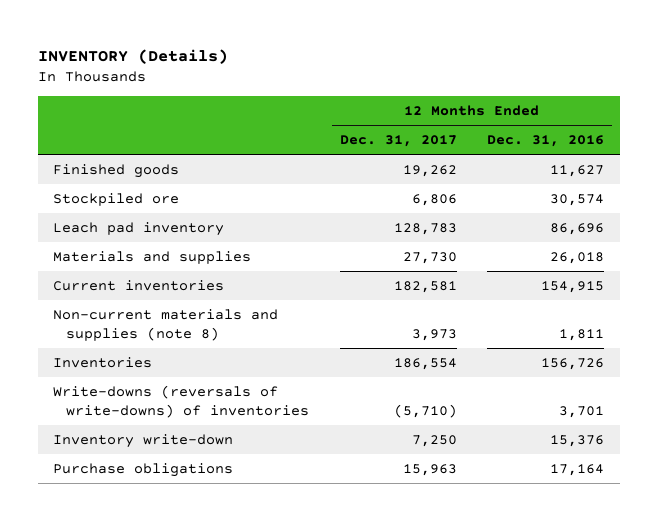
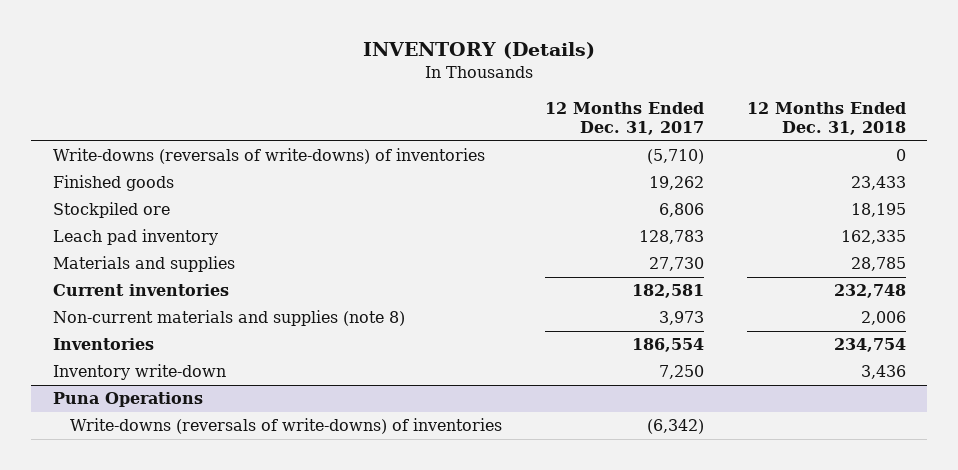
[487,135,605,148] Dec. 31, 2016 -> none
none -> [746,101,906,136] 12 Months Ended Dec. 31, 2018
[52,384,309,419] Write-downs (reversals of write-downs) of inventories -> [52,148,485,165] Write-downs (reversals of write-downs) of inventories
[52,462,233,477] Purchase obligations -> none
none -> [52,392,203,408] Puna Operations
none -> [69,418,502,435] Write-downs (reversals of write-downs) of inventories

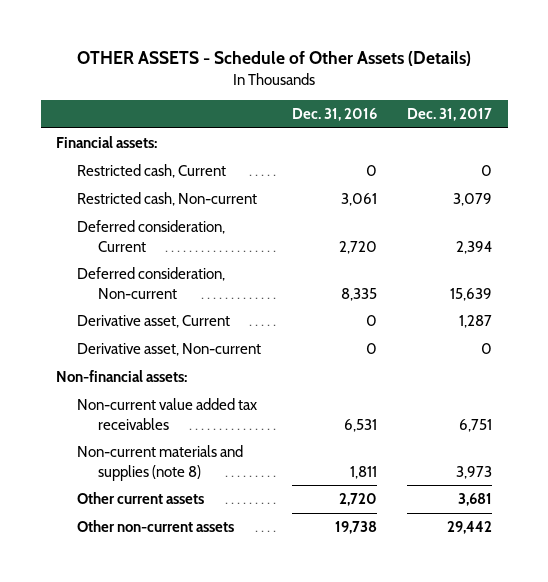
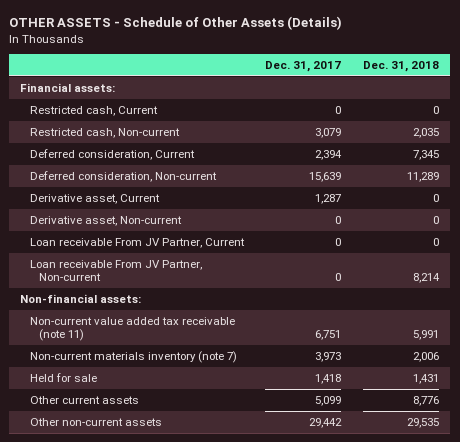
[291,108,377,122] Dec. 31, 2016 -> none
none -> [363,61,440,73] Dec. 31, 2018
none -> [29,238,245,249] Loan receivable From JV Partner, Current
none -> [29,260,202,282] Loan receivable From JV Partner, Non-current
[77,398,258,430] Non-current value added tax receivables -> [29,317,235,342] Non-current value added tax receivable (note 11)
[77,445,244,481] Non-current materials and supplies (note 8) -> [29,351,237,364] Non-current materials inventory (note 7)
none -> [29,373,97,383] Held for sale
[458,493,493,507] 3,681 -> [315,396,342,407] 5,099

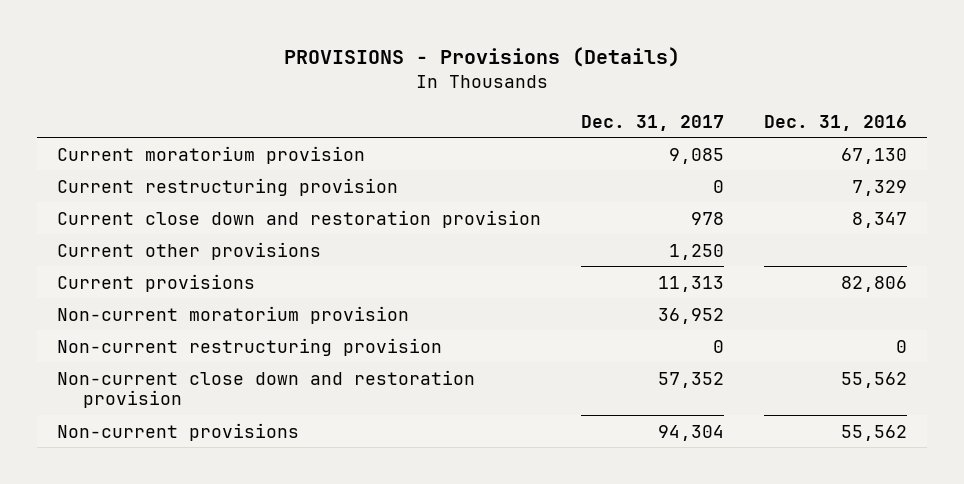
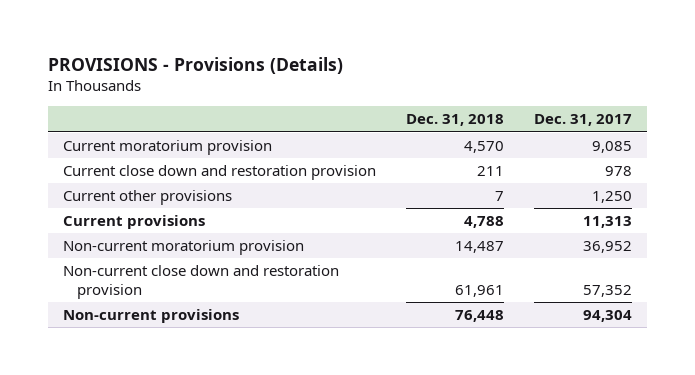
[764,114,908,131] Dec. 31, 2016 -> none
none -> [405,114,504,127] Dec. 31, 2018
[56,177,398,196] Current restructuring provision -> none
[56,337,442,356] Non-current restructuring provision -> none

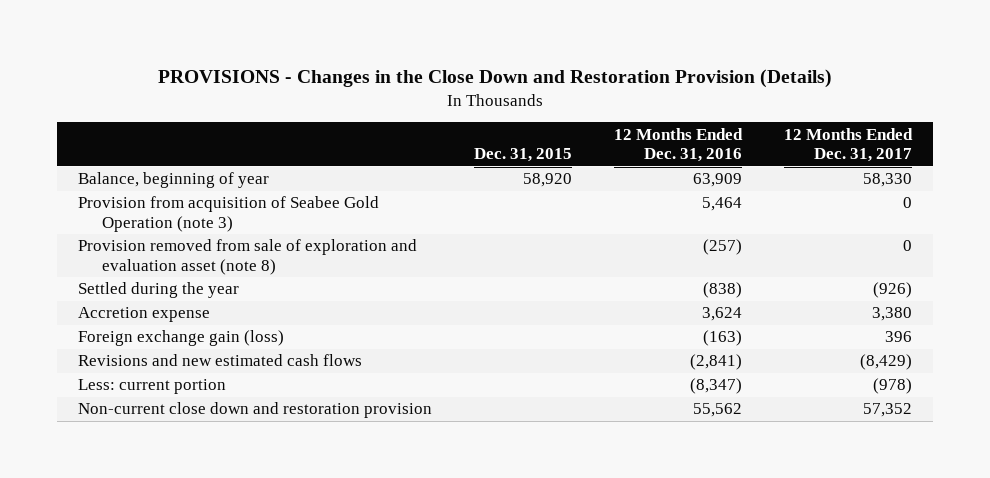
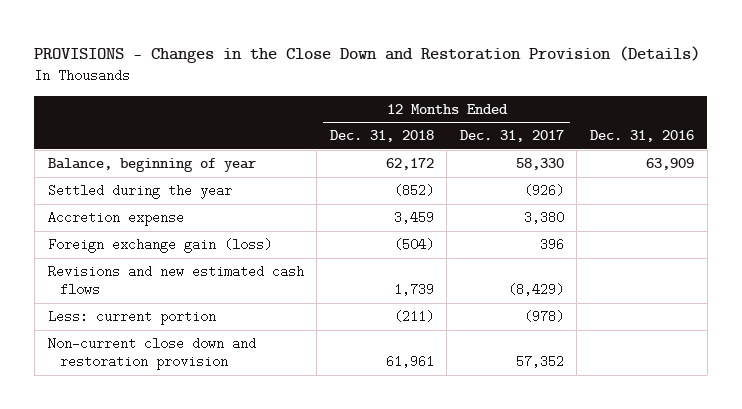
[474,148,573,163] Dec. 31, 2015 -> none
[614,127,744,163] 12 Months Ended Dec. 31, 2016 -> none
none -> [329,130,434,143] Dec. 31, 2018
none -> [589,130,694,143] Dec. 31, 2016
[78,196,380,232] Provision from acquisition of Seabee Gold Operation (note 3) -> none
[78,239,418,275] Provision removed from sale of exploration and evaluation asset (note 8) -> none

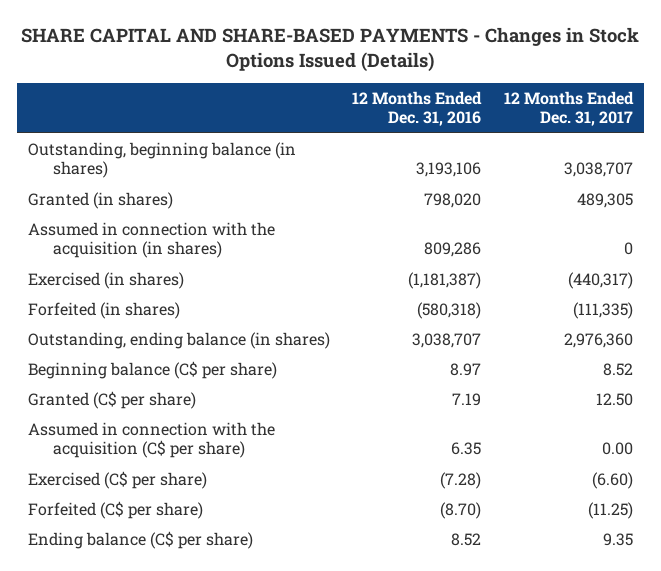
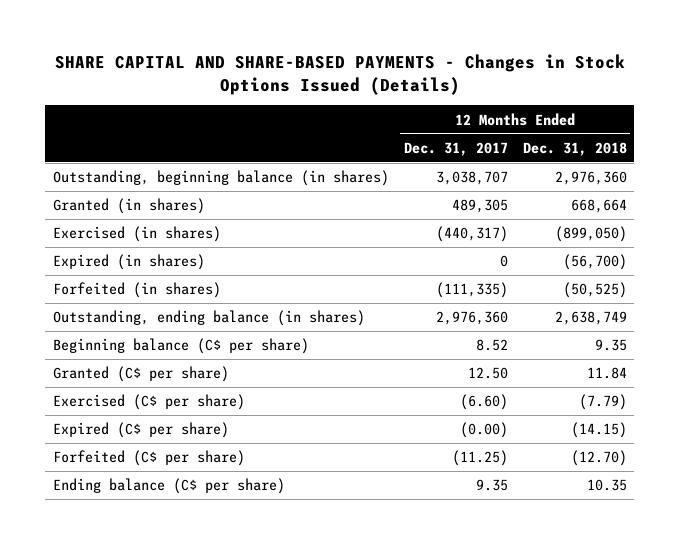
[352,90,483,127] 12 Months Ended Dec. 31, 2016 -> none
none -> [522,141,627,156] Dec. 31, 2018
[27,221,275,259] Assumed in connection with the acquisition (in shares) -> none
none -> [52,254,205,271] Expired (in shares)
[27,421,275,459] Assumed in connection with the acquisition (C$ per share) -> none
none -> [52,422,229,439] Expired (C$ per share)

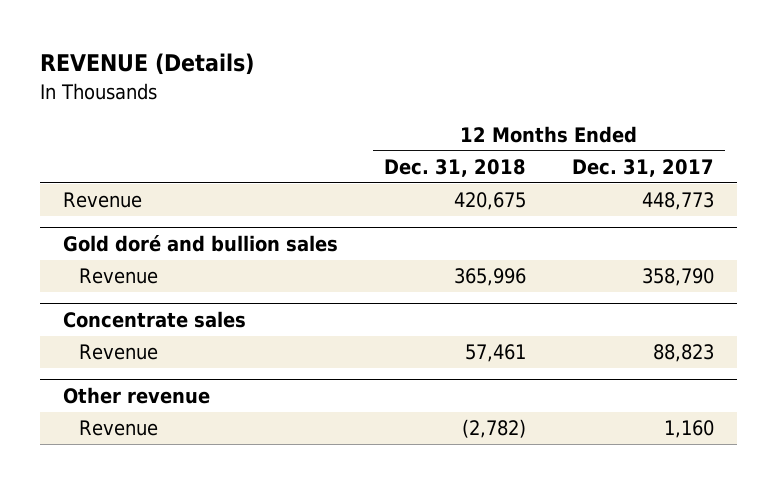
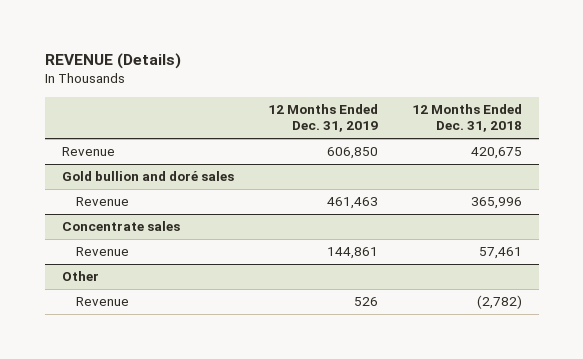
[571,159,714,178] Dec. 31, 2017 -> none
none -> [267,103,378,133] 12 Months Ended Dec. 31, 2019
[63,235,339,253] Gold doré and bullion sales -> [61,171,234,182] Gold bullion and doré sales
[63,387,211,405] Other revenue -> [61,271,99,282] Other

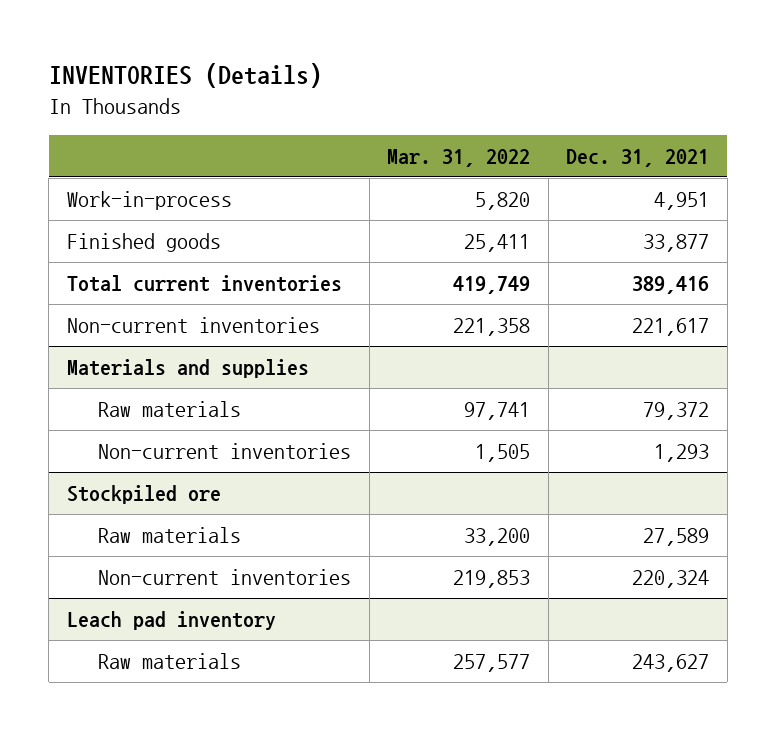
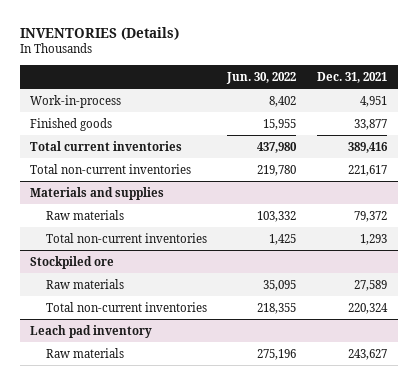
[387,148,531,167] Mar. 31, 2022 -> none
none -> [226,71,297,84] Jun. 30, 2022
[66,316,320,333] Non-current inventories -> [29,163,191,174] Total non-current inventories
[97,442,351,459] Non-current inventories -> [45,232,207,243] Total non-current inventories
[97,568,351,585] Non-current inventories -> [45,301,207,312] Total non-current inventories

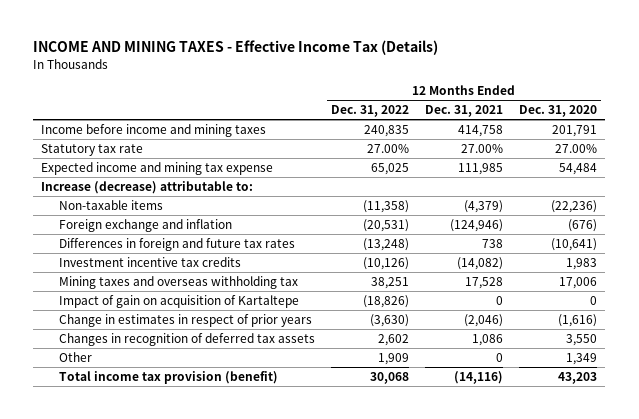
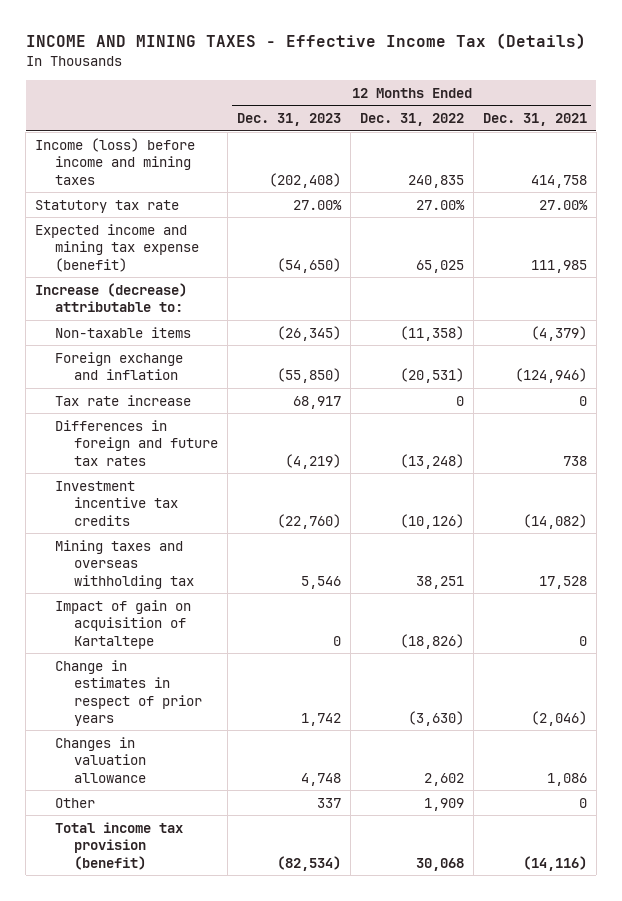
[519,105,598,118] Dec. 31, 2020 -> none
none -> [236,113,341,127] Dec. 31, 2023
[41,124,267,138] Income before income and mining taxes -> [35,137,196,185] Income (loss) before income and mining taxes
[41,162,274,176] Expected income and mining tax expense -> [35,223,199,272] Expected income and mining tax expense (benefit)
none -> [54,394,191,406] Tax rate increase
[58,333,315,347] Changes in recognition of deferred tax assets -> [54,736,146,783] Changes in valuation allowance

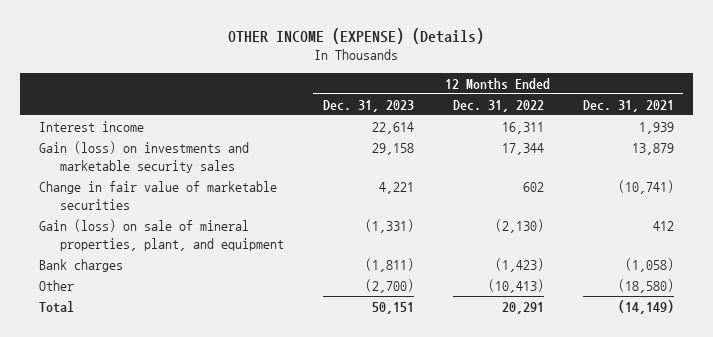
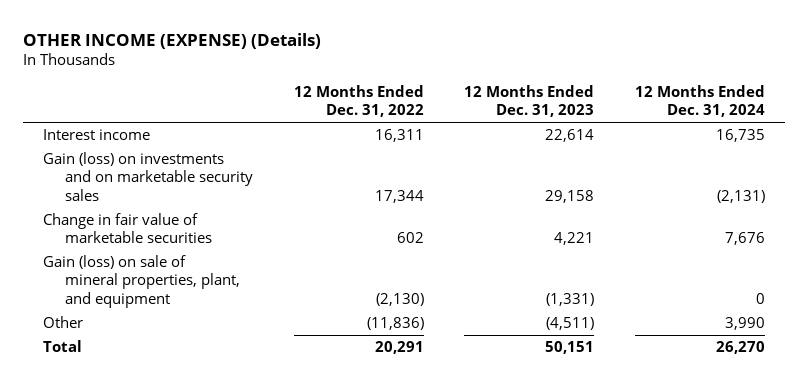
[582,99,674,112] Dec. 31, 2021 -> none
none -> [634,84,765,118] 12 Months Ended Dec. 31, 2024
[38,140,249,173] Gain (loss) on investments and marketable security sales -> [43,152,253,201] Gain (loss) on investments and on marketable security sales
[38,258,123,272] Bank charges -> none
[364,278,414,293] (2,700) -> [546,317,595,331] (4,511)
[487,278,544,293] (10,413) -> [366,317,424,331] (11,836)

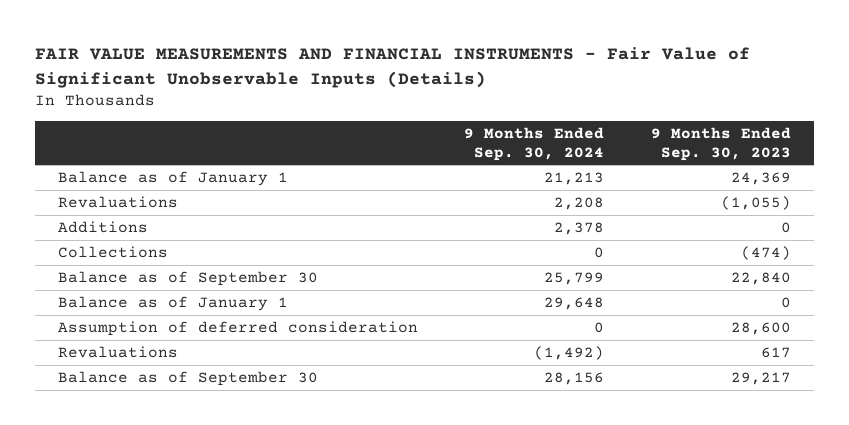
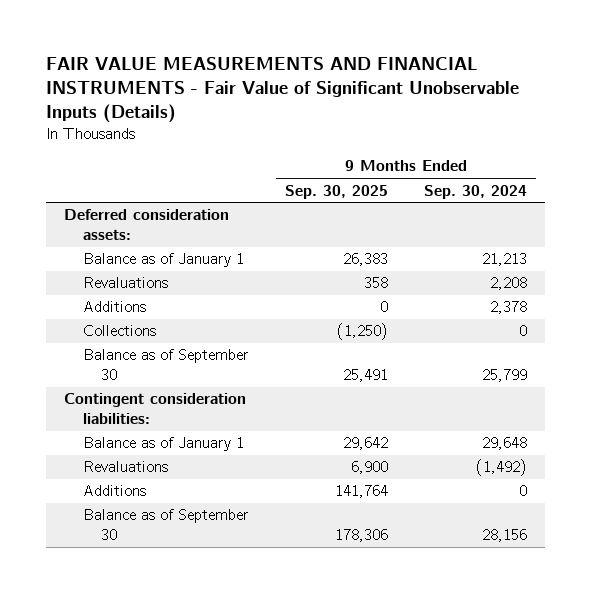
[650,126,791,161] 9 Months Ended Sep. 30, 2023 -> none
none -> [284,184,388,199] Sep. 30, 2025
none -> [63,209,229,240] Deferred consideration assets:
none -> [63,393,246,424] Contingent consideration liabilities:
[57,320,418,336] Assumption of deferred consideration -> none
none -> [82,485,146,497] Additions

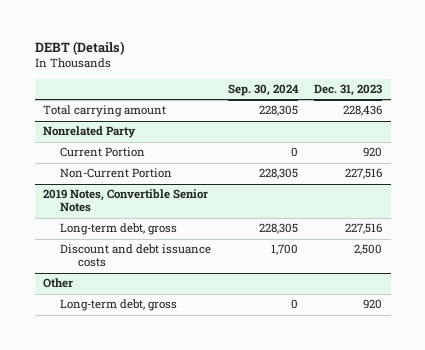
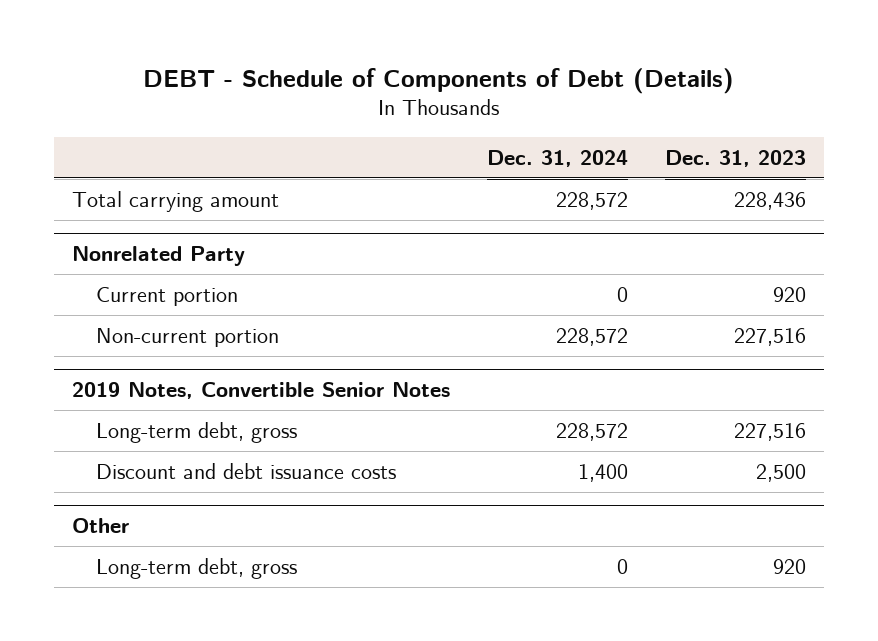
[34,41,125,56] DEBT (Details) -> [142,67,734,94] DEBT - Schedule of Components of Debt (Details)
[227,84,299,97] Sep. 30, 2024 -> none
none -> [486,149,628,167] Dec. 31, 2024
[60,147,146,158] Current Portion -> [95,287,238,307] Current portion
[60,168,173,179] Non-Current Portion -> [95,328,279,348] Non-current portion

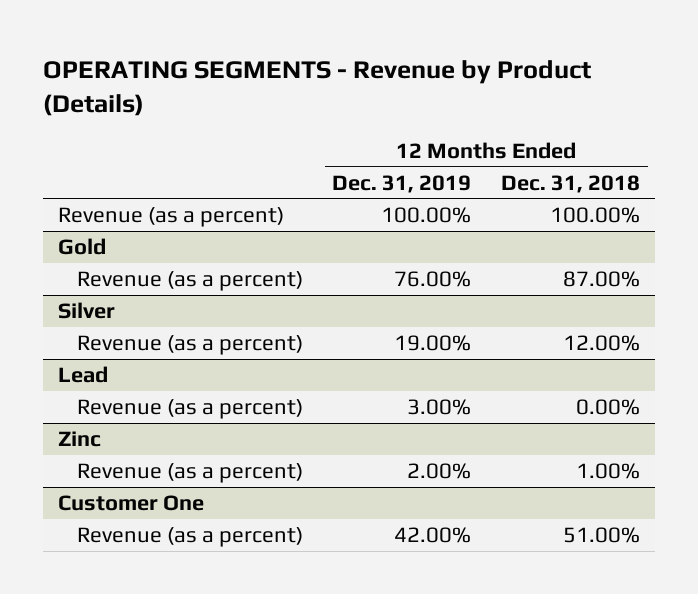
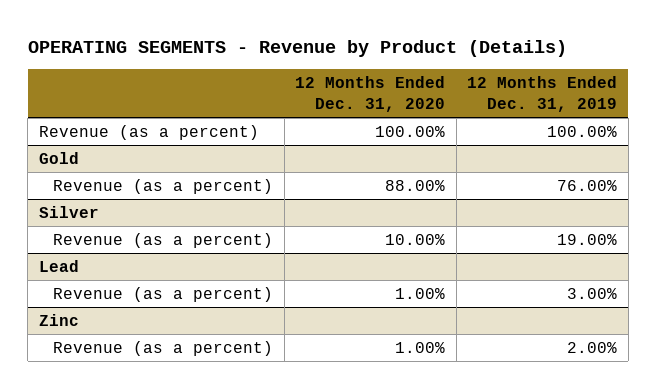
[501,174,641,193] Dec. 31, 2018 -> none
none -> [295,75,446,112] 12 Months Ended Dec. 31, 2020
[57,495,204,512] Customer One -> none
[76,527,303,548] Revenue (as a percent) -> none

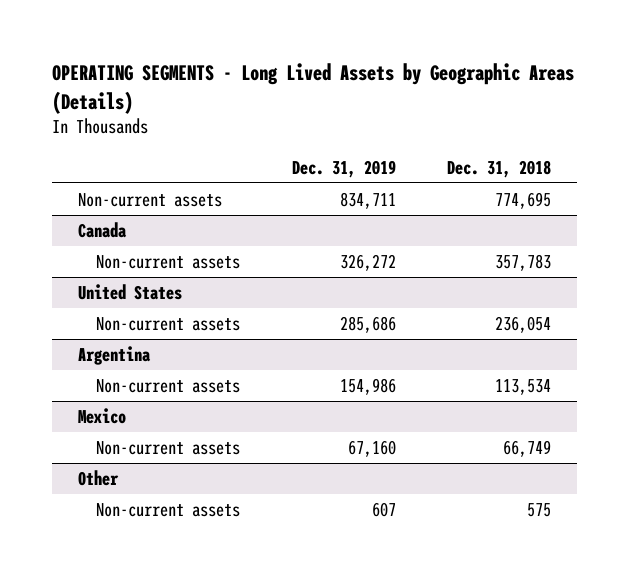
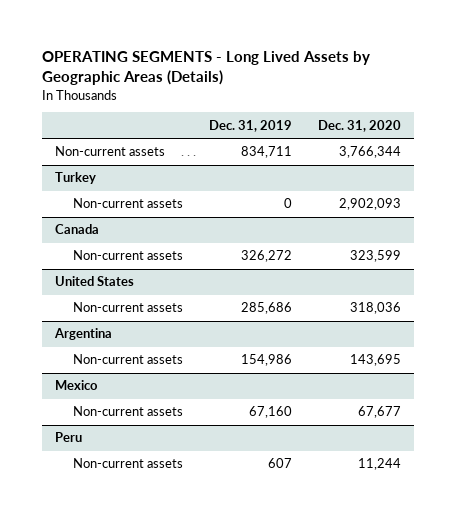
[446,159,551,178] Dec. 31, 2018 -> none
none -> [317,119,401,132] Dec. 31, 2020
none -> [55,172,97,185] Turkey
none -> [73,198,184,209] Non-current assets
[77,469,119,486] Other -> none
none -> [55,432,83,443] Peru

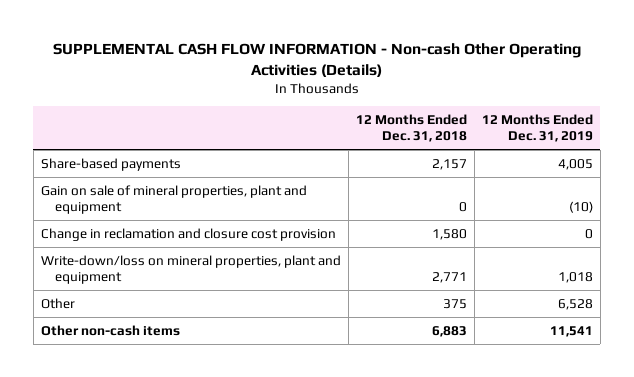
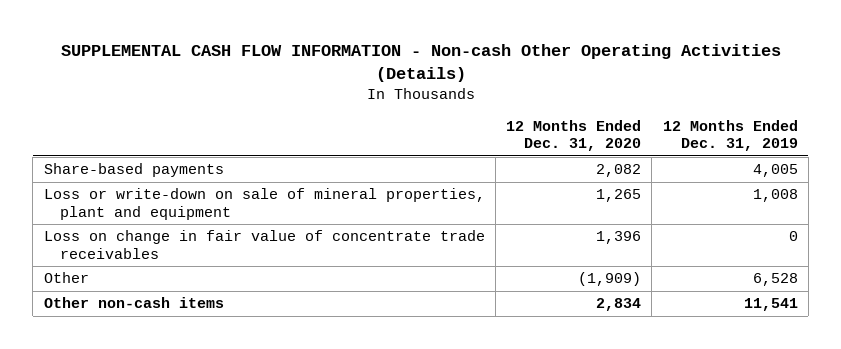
[355,113,467,143] 12 Months Ended Dec. 31, 2018 -> none
none -> [506,119,642,152] 12 Months Ended Dec. 31, 2020
[40,184,307,215] Gain on sale of mineral properties, plant and equipment -> none
[40,227,336,241] Change in reclamation and closure cost provision -> none
[40,254,341,285] Write-down/loss on mineral properties, plant and equipment -> [43,188,485,220] Loss or write-down on sale of mineral properties, plant and equipment
[557,272,593,284] 1,018 -> [752,189,798,203] 1,008
none -> [43,230,485,259] Loss on change in fair value of concentrate trade receivables

